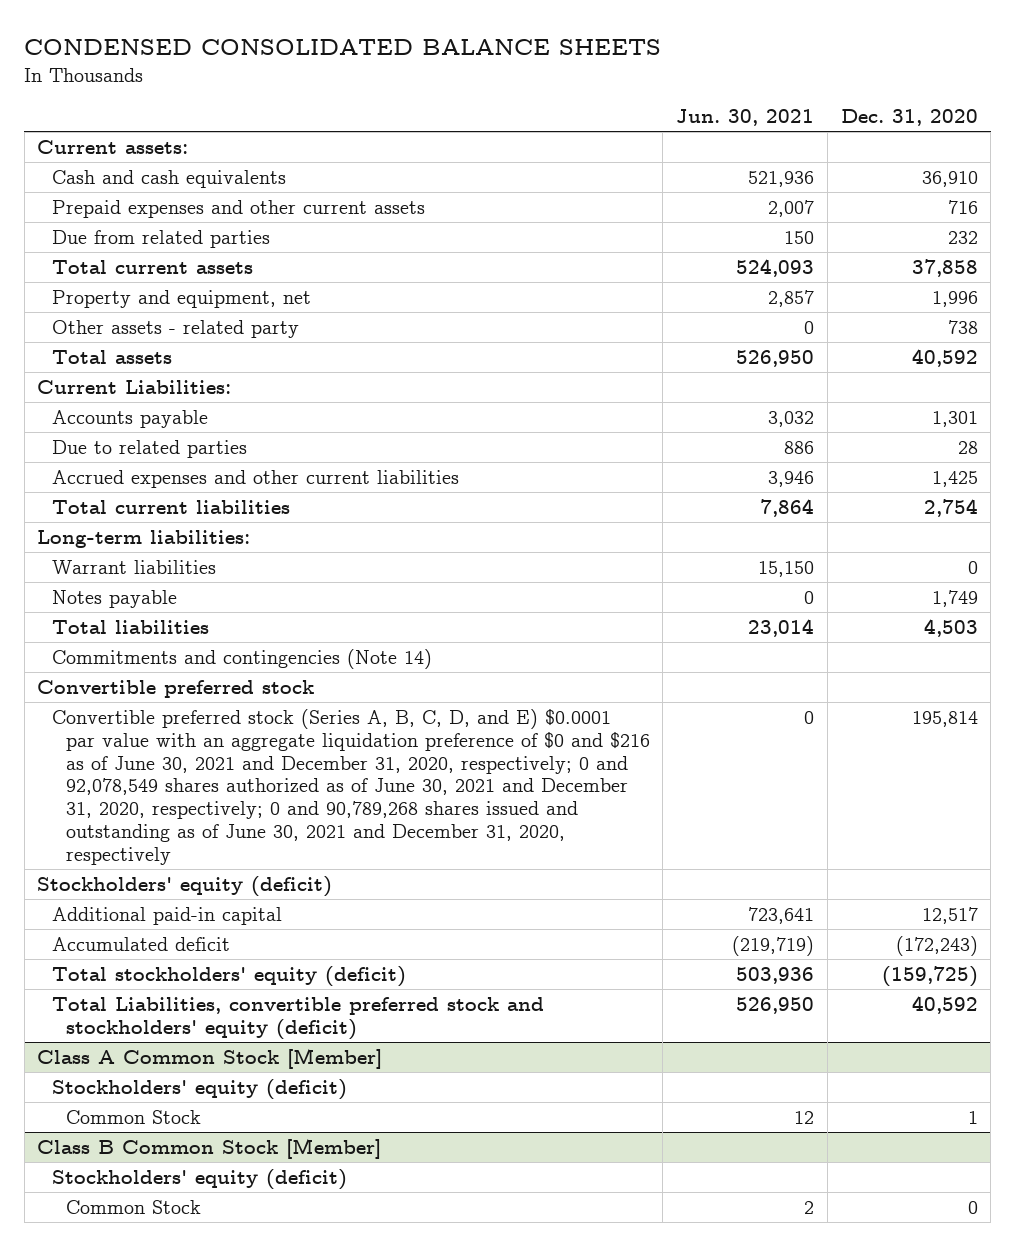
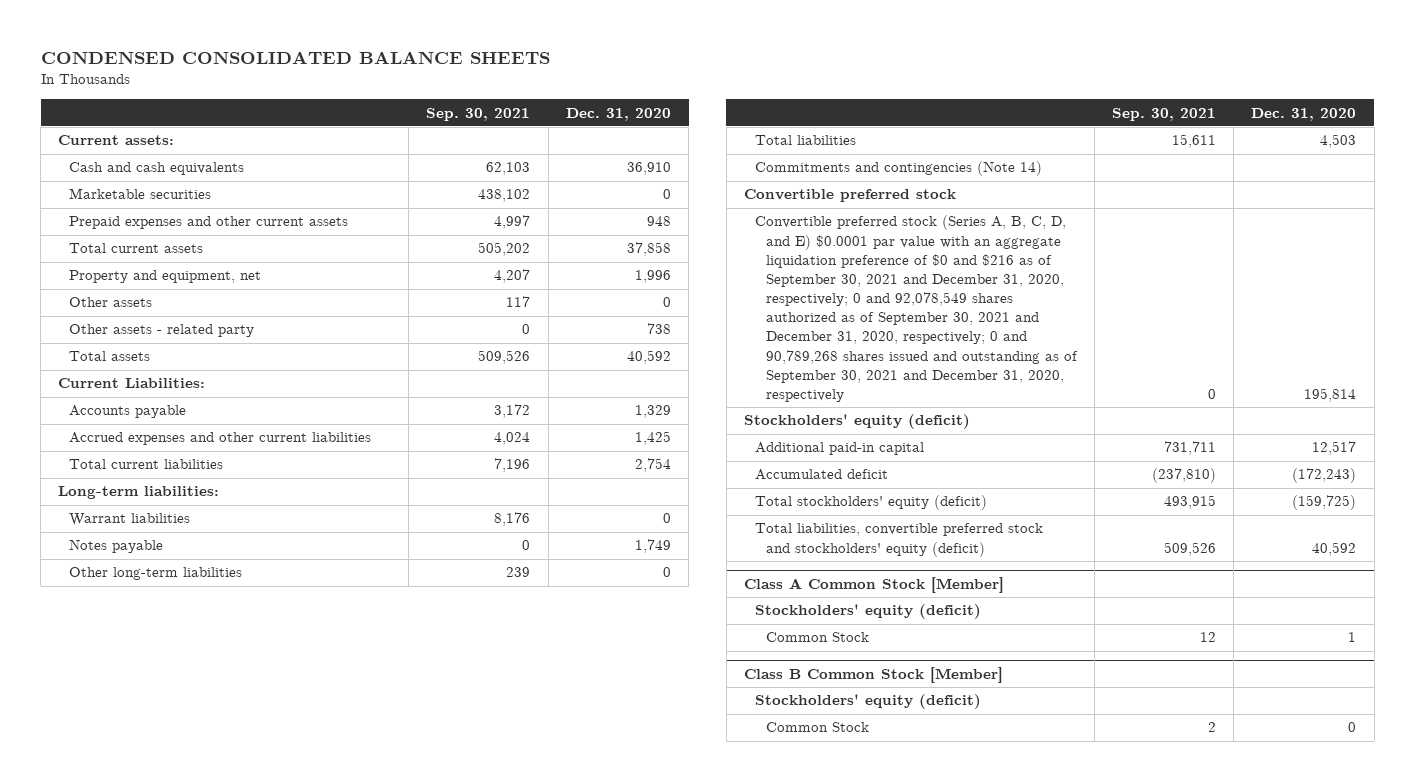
[676,109,815,127] Jun. 30, 2021 -> none
none -> [426,107,531,121] Sep. 30, 2021
[51,229,270,248] Due from related parties -> none
none -> [69,188,212,200] Marketable securities
[947,199,978,214] 716 -> [646,216,671,227] 948
none -> [69,297,153,308] Other assets
[51,439,247,458] Due to related parties -> none
[931,410,978,427] 1,301 -> [634,405,671,419] 1,329
none -> [69,567,243,581] Other long-term liabilities
[51,708,650,866] Convertible preferred stock (Series A, B, C, D, and E) $0.0001 par value with an aggregate liquidation preference of $0 and $216 as of June 30, 2021 and December 31, 2020, respectively; 0 and 92,078,549 shares authorized as of June 30, 2021 and December 31, 2020, respectively; 0 and 90,789,268 shares issued and outstanding as of June 30, 2021 and December 31, 2020, respectively -> [754,215,1078,402] Convertible preferred stock (Series A, B, C, D, and E) $0.0001 par value with an aggregate liquidation preference of $0 and $216 as of September 30, 2021 and December 31, 2020, respectively; 0 and 92,078,549 shares authorized as of September 30, 2021 and December 31, 2020, respectively; 0 and 90,789,268 shares issued and outstanding as of September 30, 2021 and December 31, 2020, respectively
[51,996,544,1040] Total Liabilities, convertible preferred stock and stockholders' equity (deficit) -> [754,523,1043,557] Total liabilities, convertible preferred stock and stockholders' equity (deficit)

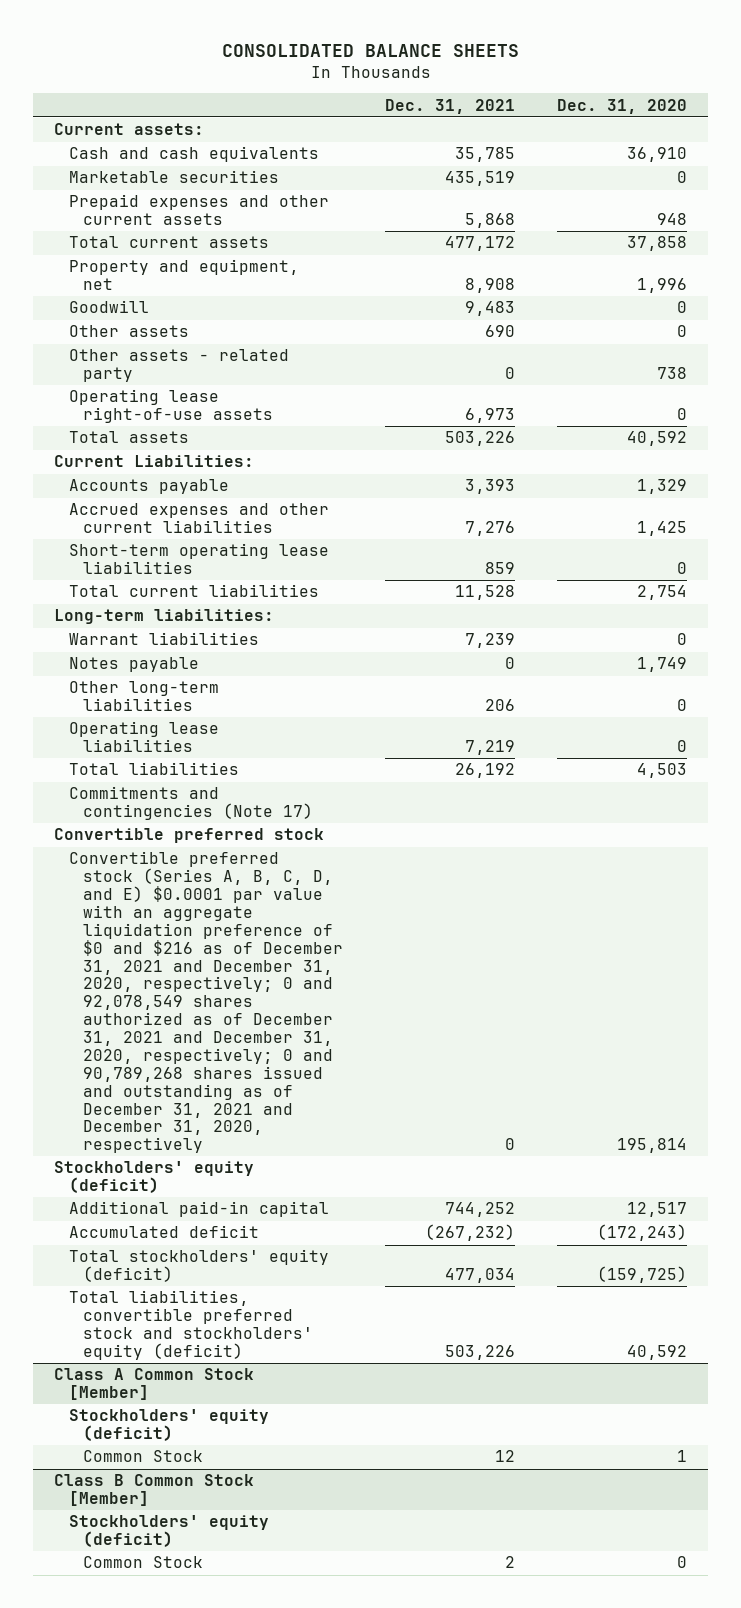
[40,50,550,64] CONDENSED CONSOLIDATED BALANCE SHEETS -> [221,44,519,58] CONSOLIDATED BALANCE SHEETS
[426,107,531,121] Sep. 30, 2021 -> none
none -> [384,98,515,114] Dec. 31, 2021
none -> [68,300,149,314] Goodwill
none -> [68,389,274,424] Operating lease right-of-use assets
none -> [68,543,329,575] Short-term operating lease liabilities
none -> [68,721,219,753] Operating lease liabilities
[754,161,1042,177] Commitments and contingencies (Note 14) -> [68,786,314,821] Commitments and contingencies (Note 17)
[754,215,1078,402] Convertible preferred stock (Series A, B, C, D, and E) $0.0001 par value with an aggregate liquidation preference of $0 and $216 as of September 30, 2021 and December 31, 2020, respectively; 0 and 92,078,549 shares authorized as of September 30, 2021 and December 31, 2020, respectively; 0 and 90,789,268 shares issued and outstanding as of September 30, 2021 and December 31, 2020, respectively -> [68,851,344,1154] Convertible preferred stock (Series A, B, C, D, and E) $0.0001 par value with an aggregate liquidation preference of $0 and $216 as of December 31, 2021 and December 31, 2020, respectively; 0 and 92,078,549 shares authorized as of December 31, 2021 and December 31, 2020, respectively; 0 and 90,789,268 shares issued and outstanding as of December 31, 2021 and December 31, 2020, respectively

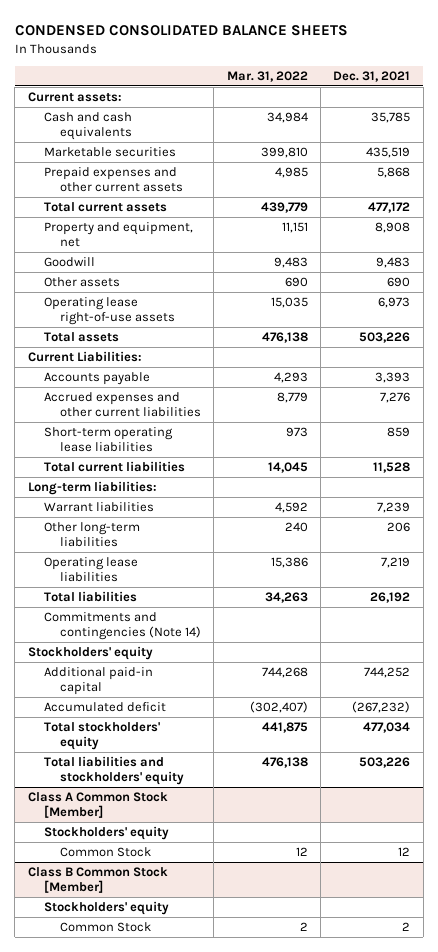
[221,44,519,58] CONSOLIDATED BALANCE SHEETS -> [14,25,348,37] CONDENSED CONSOLIDATED BALANCE SHEETS
[556,98,687,114] Dec. 31, 2020 -> none
none -> [226,71,308,83] Mar. 31, 2022
[68,349,289,383] Other assets - related party -> none
[68,657,199,673] Notes payable -> none
[54,828,325,844] Convertible preferred stock -> none
[68,851,344,1154] Convertible preferred stock (Series A, B, C, D, and E) $0.0001 par value with an aggregate liquidation preference of $0 and $216 as of December 31, 2021 and December 31, 2020, respectively; 0 and 92,078,549 shares authorized as of December 31, 2021 and December 31, 2020, respectively; 0 and 90,789,268 shares issued and outstanding as of December 31, 2021 and December 31, 2020, respectively -> none
[68,786,314,821] Commitments and contingencies (Note 17) -> [43,612,201,641] Commitments and contingencies (Note 14)
[54,1161,255,1194] Stockholders' equity (deficit) -> [27,646,153,661] Stockholders' equity
[68,1249,329,1283] Total stockholders' equity (deficit) -> [43,722,160,751] Total stockholders' equity
[68,1290,314,1360] Total liabilities, convertible preferred stock and stockholders' equity (deficit) -> [43,756,184,786] Total liabilities and stockholders' equity
[68,1409,269,1442] Stockholders' equity (deficit) -> [43,826,169,841] Stockholders' equity
[68,1515,269,1548] Stockholders' equity (deficit) -> [43,901,169,916] Stockholders' equity

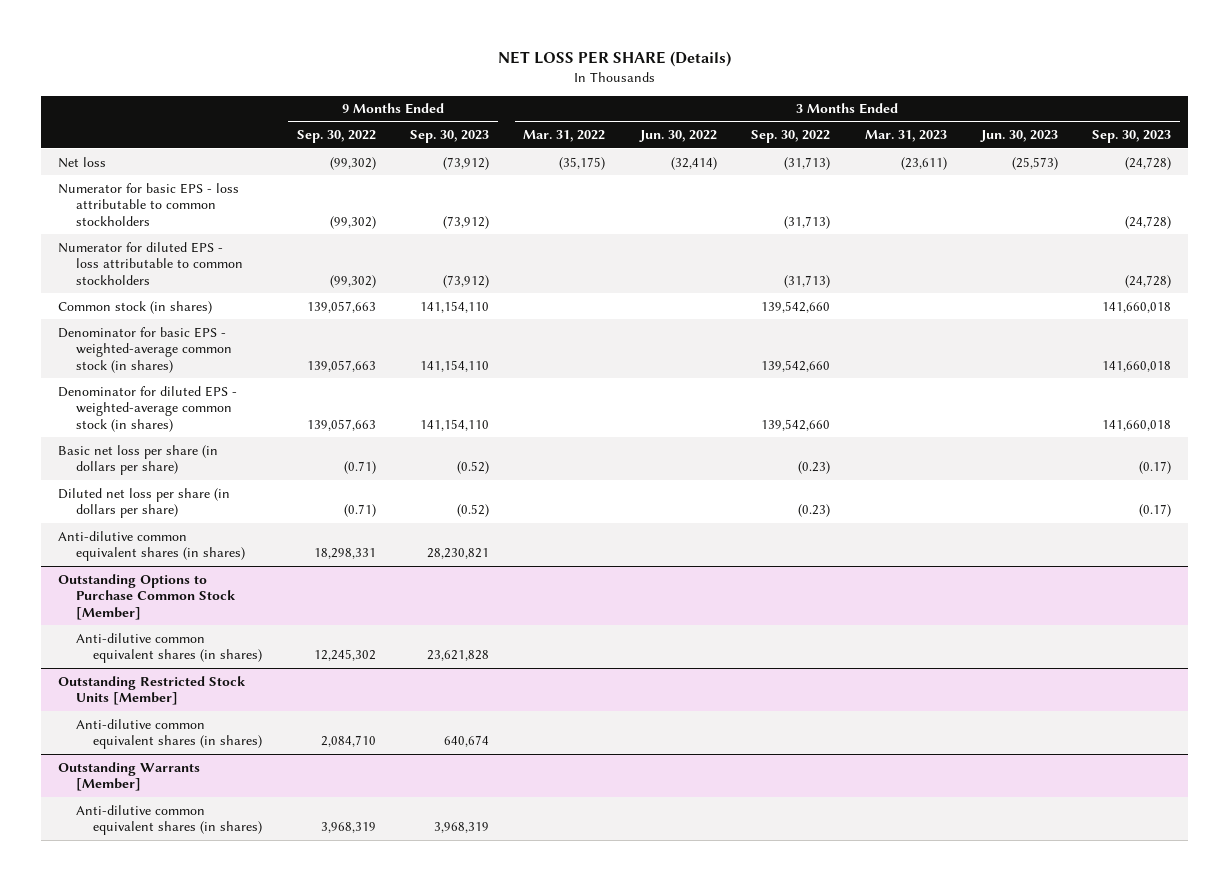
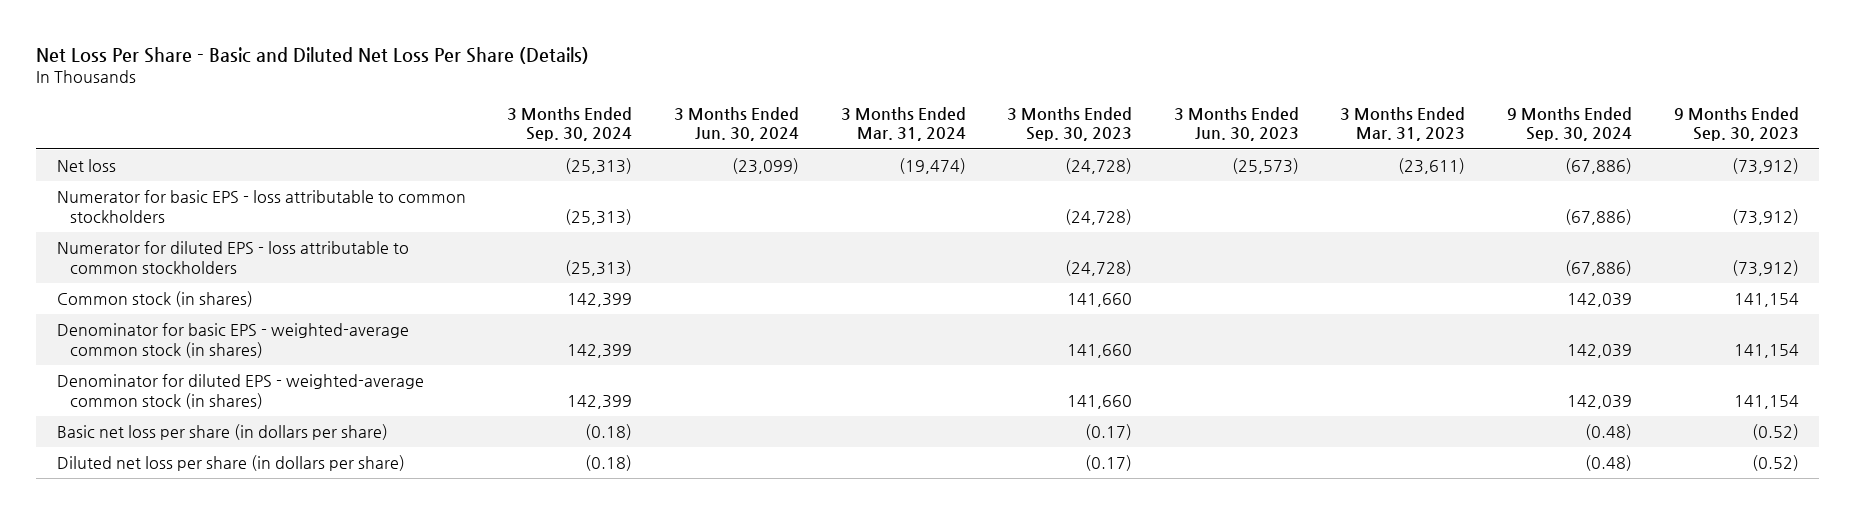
[497,50,731,67] NET LOSS PER SHARE (Details) -> [36,46,590,64] Net Loss Per Share - Basic and Diluted Net Loss Per Share (Details)
[296,130,376,144] Sep. 30, 2022 -> none
[523,130,606,143] Mar. 31, 2022 -> none
[638,130,717,143] Jun. 30, 2022 -> none
[751,130,831,144] Sep. 30, 2022 -> none
none -> [507,107,633,142] 3 Months Ended Sep. 30, 2024
none -> [674,107,800,142] 3 Months Ended Jun. 30, 2024
none -> [840,107,966,142] 3 Months Ended Mar. 31, 2024
none -> [1507,107,1633,142] 9 Months Ended Sep. 30, 2024
[420,300,490,313] 141,154,110 -> [1733,293,1799,308] 141,154
[1102,301,1172,313] 141,660,018 -> [1067,293,1133,308] 141,660
[420,359,490,372] 141,154,110 -> [1733,343,1799,358] 141,154
[1102,360,1172,372] 141,660,018 -> [1067,343,1133,358] 141,660
[420,418,490,431] 141,154,110 -> [1733,394,1799,409] 141,154
[1102,419,1172,431] 141,660,018 -> [1067,394,1133,409] 141,660
[58,530,245,562] Anti-dilutive common equivalent shares (in shares) -> none
[58,573,236,620] Outstanding Options to Purchase Common Stock [Member] -> none
[75,632,263,664] Anti-dilutive common equivalent shares (in shares) -> none
[58,675,247,706] Outstanding Restricted Stock Units [Member] -> none
[75,718,263,750] Anti-dilutive common equivalent shares (in shares) -> none
[58,761,201,792] Outstanding Warrants [Member] -> none
[75,804,263,836] Anti-dilutive common equivalent shares (in shares) -> none

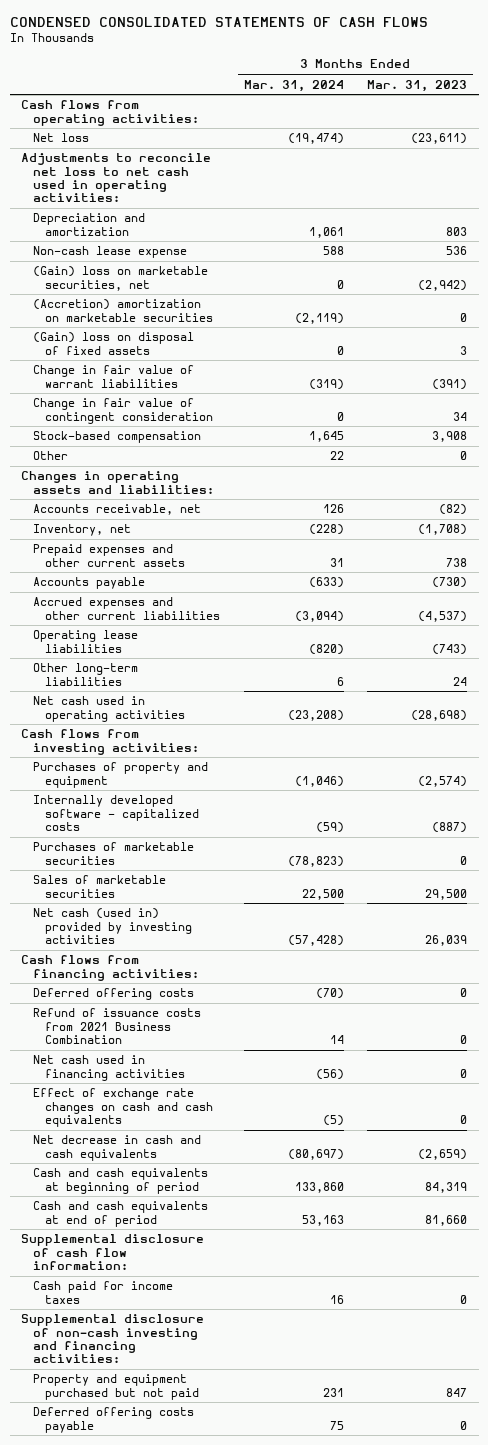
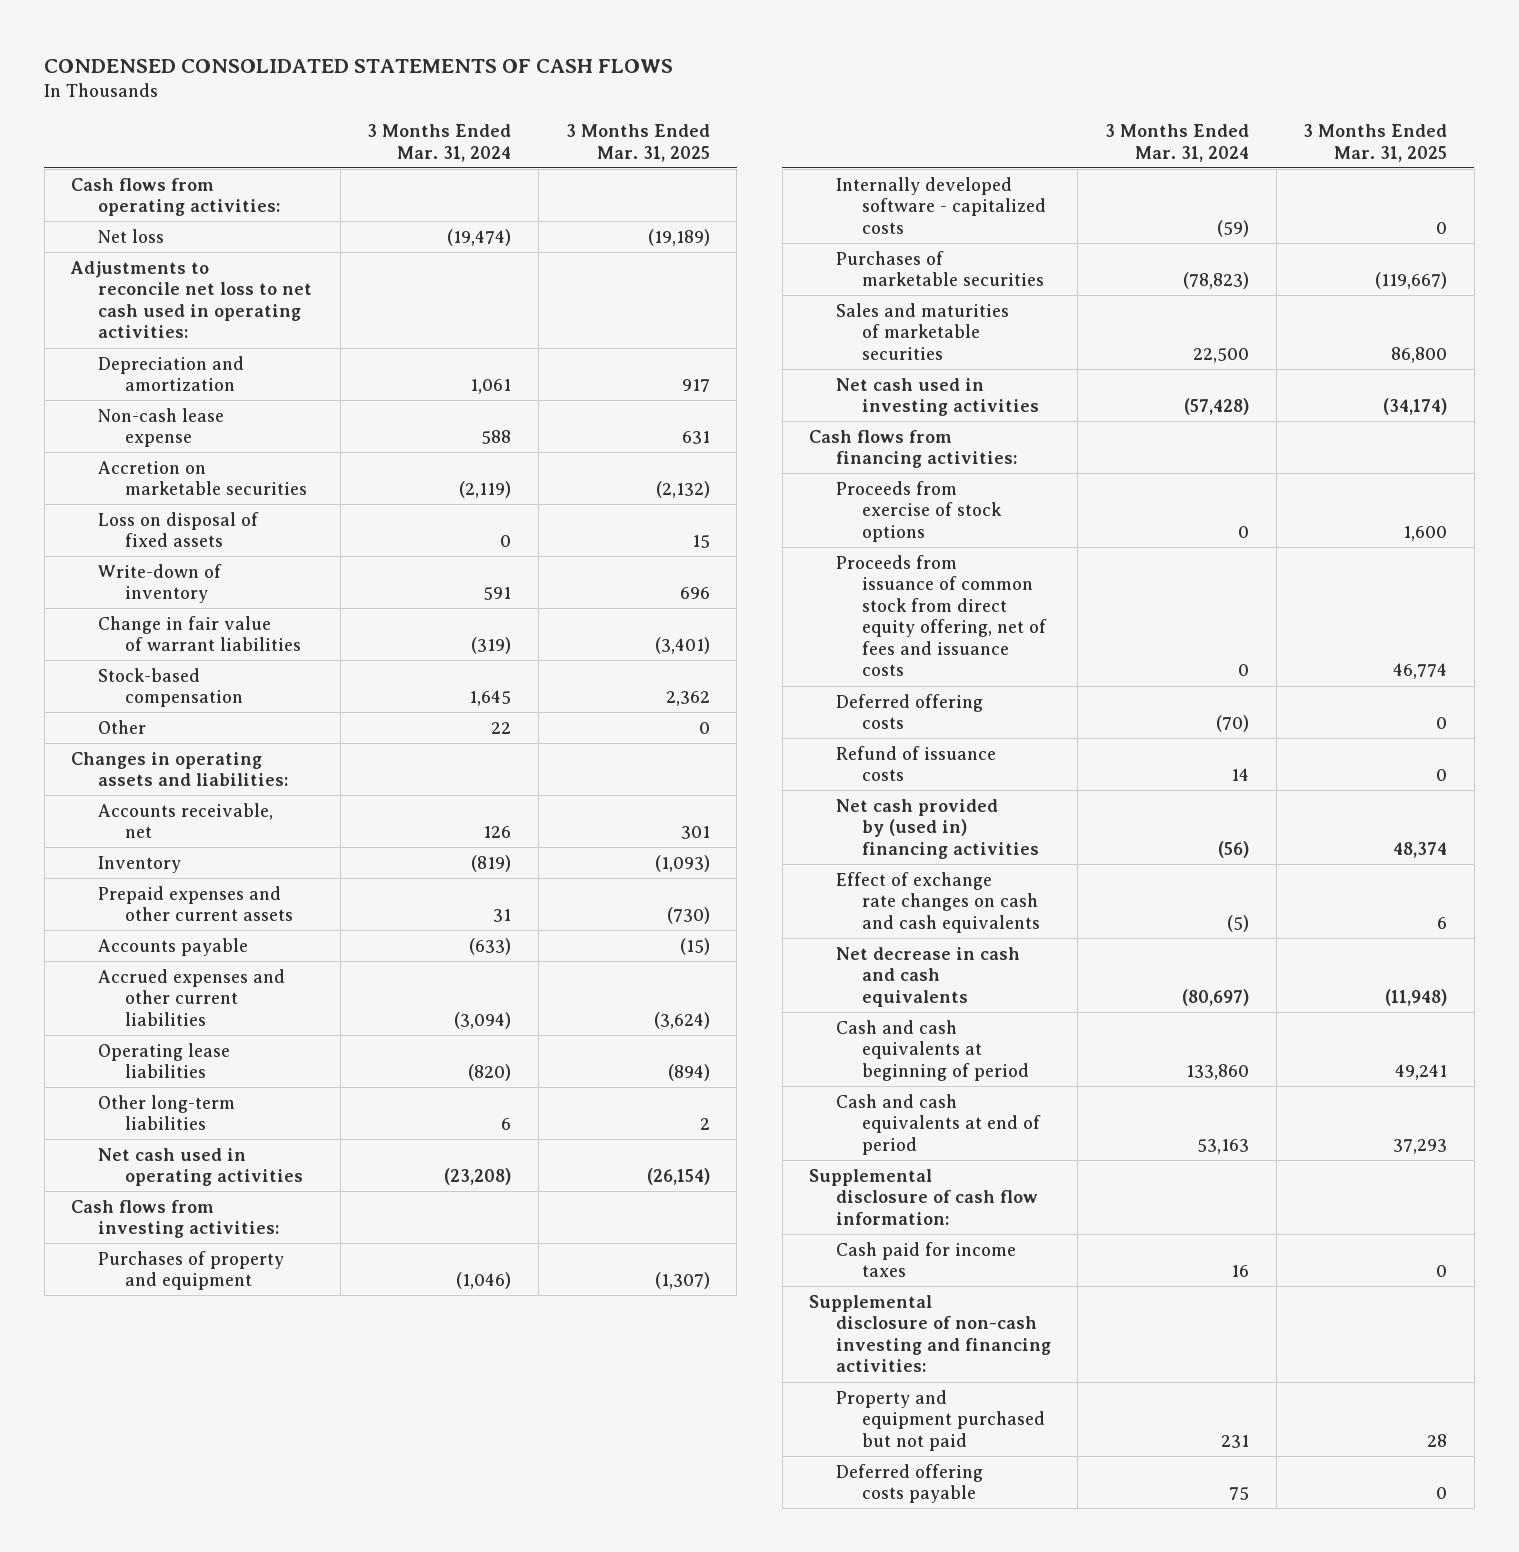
[367,79,468,92] Mar. 31, 2023 -> none
none -> [565,124,710,162] 3 Months Ended Mar. 31, 2025
[33,266,209,291] (Gain) loss on marketable securities, net -> none
[33,299,214,322] (Accretion) amortization on marketable securities -> [98,460,307,496] Accretion on marketable securities
[33,332,195,355] (Gain) loss on disposal of fixed assets -> [98,511,260,548] Loss on disposal of fixed assets
none -> [98,563,223,604] Write-down of inventory
[33,398,214,424] Change in fair value of contingent consideration -> none
[33,524,132,537] Inventory, net -> [98,855,182,873] Inventory
[308,524,344,536] (228) -> [471,854,512,872] (819)
[33,875,167,898] Sales of marketable securities -> [835,302,1009,360] Sales and maturities of marketable securities
[33,908,193,944] Net cash (used in) provided by investing activities -> [835,377,1040,417] Net cash used in investing activities
none -> [835,480,1003,542] Proceeds from exercise of stock options
none -> [835,554,1048,677] Proceeds from issuance of common stock from direct equity offering, net of fees and issuance costs
[33,1008,202,1044] Refund of issuance costs from 2021 Business Combination -> [835,745,996,782] Refund of issuance costs
[33,1055,186,1081] Net cash used in financing activities -> [835,798,1040,859] Net cash provided by (used in) financing activities

